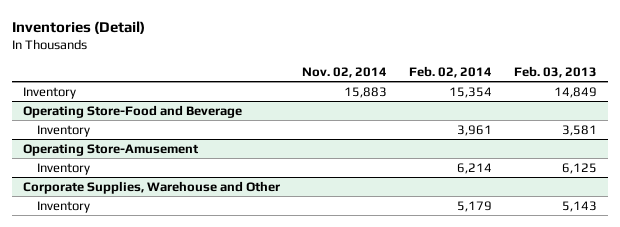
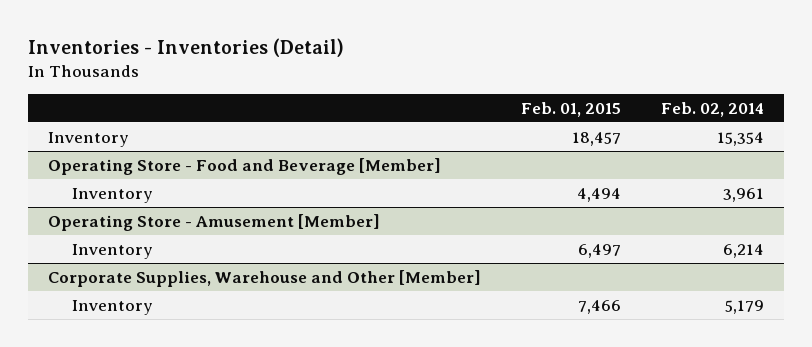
[11,20,145,34] Inventories (Detail) -> [28,38,345,58] Inventories - Inventories (Detail)
[301,66,387,78] Nov. 02, 2014 -> none
[514,65,598,78] Feb. 03, 2013 -> none
none -> [520,101,621,117] Feb. 01, 2015
[22,104,242,118] Operating Store-Food and Beverage -> [47,157,441,175] Operating Store - Food and Beverage [Member]
[22,143,199,156] Operating Store-Amusement -> [47,213,380,231] Operating Store - Amusement [Member]
[22,180,280,194] Corporate Supplies, Warehouse and Other -> [47,269,481,287] Corporate Supplies, Warehouse and Other [Member]

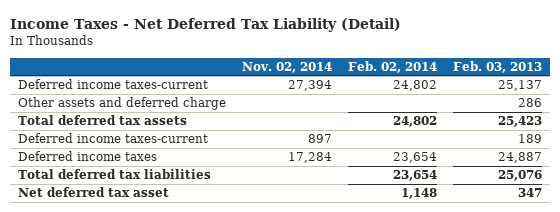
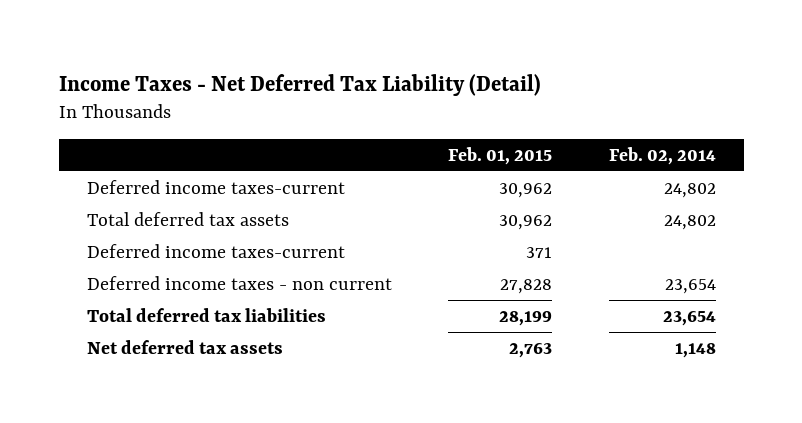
[242,61,333,73] Nov. 02, 2014 -> none
[452,60,542,73] Feb. 03, 2013 -> none
none -> [448,146,553,165] Feb. 01, 2015
[18,97,227,111] Other assets and deferred charge -> none
[18,151,158,162] Deferred income taxes -> [86,275,392,290] Deferred income taxes - non current
[18,187,170,198] Net deferred tax asset -> [86,339,283,354] Net deferred tax assets

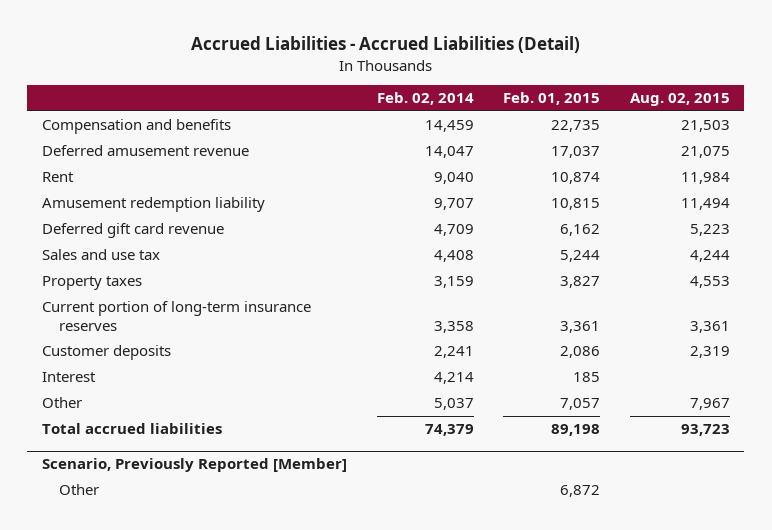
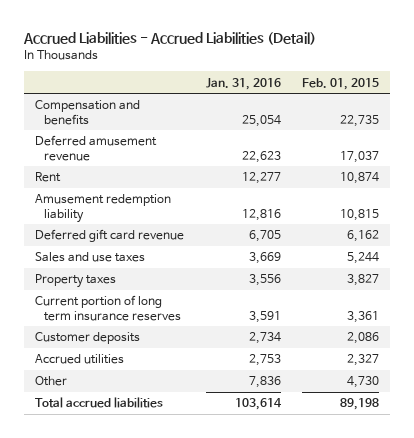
[376,92,474,106] Feb. 02, 2014 -> none
[629,93,730,107] Aug. 02, 2015 -> none
none -> [205,77,281,90] Jan. 31, 2016
[42,249,161,261] Sales and use tax -> [34,252,145,263] Sales and use taxes
[42,301,312,331] Current portion of long-term insurance reserves -> [34,295,182,321] Current portion of long term insurance reserves
[42,372,97,383] Interest -> none
none -> [34,354,124,365] Accrued utilities
[560,398,601,411] 7,057 -> [347,376,380,389] 4,730
[42,458,348,473] Scenario, Previously Reported [Member] -> none
[58,484,99,496] Other -> none

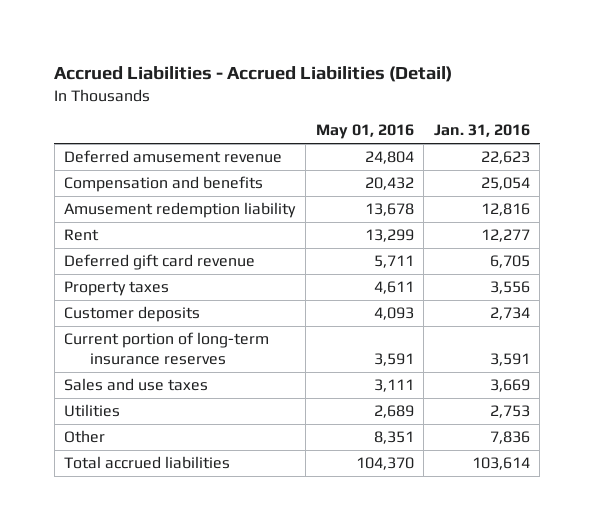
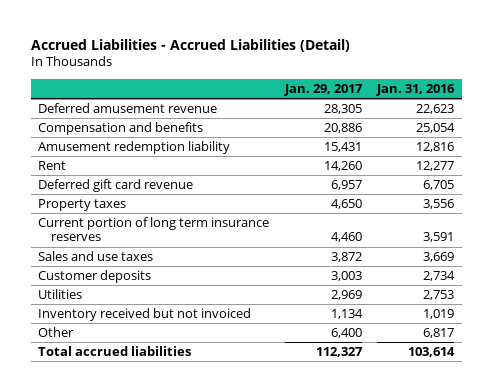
[315,124,414,140] May 01, 2016 -> none
none -> [283,83,363,96] Jan. 29, 2017
[64,332,270,366] Current portion of long-term insurance reserves -> [38,217,270,242] Current portion of long term insurance reserves
[64,306,201,323] Customer deposits -> [38,270,152,284] Customer deposits
none -> [38,308,252,322] Inventory received but not invoiced
[489,431,530,445] 7,836 -> [423,328,455,339] 6,817

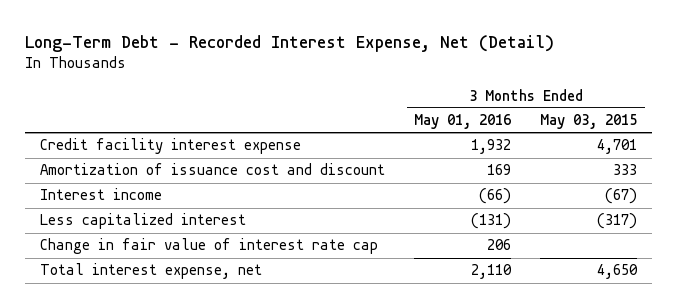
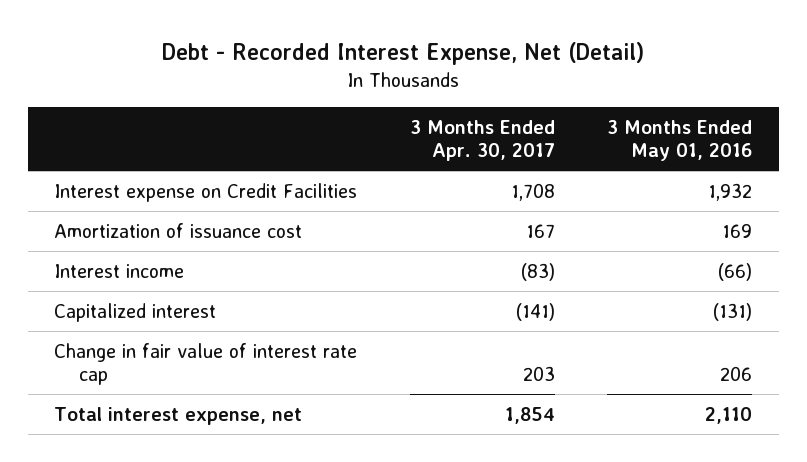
[25,35,555,53] Long-Term Debt - Recorded Interest Expense, Net (Detail) -> [162,41,645,65] Debt - Recorded Interest Expense, Net (Detail)
[540,114,638,130] May 03, 2015 -> none
none -> [409,119,555,162] 3 Months Ended Apr. 30, 2017
[39,138,301,155] Credit facility interest expense -> [54,182,358,202] Interest expense on Credit Facilities
[39,163,385,176] Amortization of issuance cost and discount -> [54,222,303,238] Amortization of issuance cost
[39,213,246,230] Less capitalized interest -> [54,302,217,322] Capitalized interest

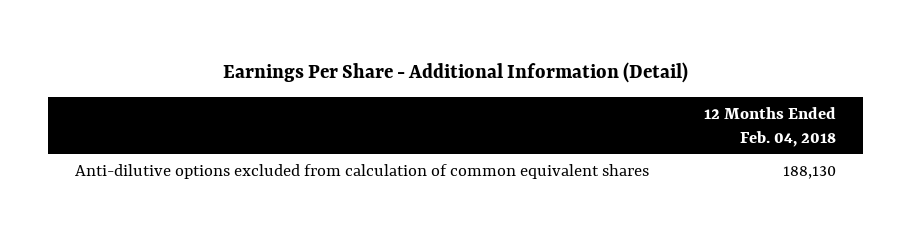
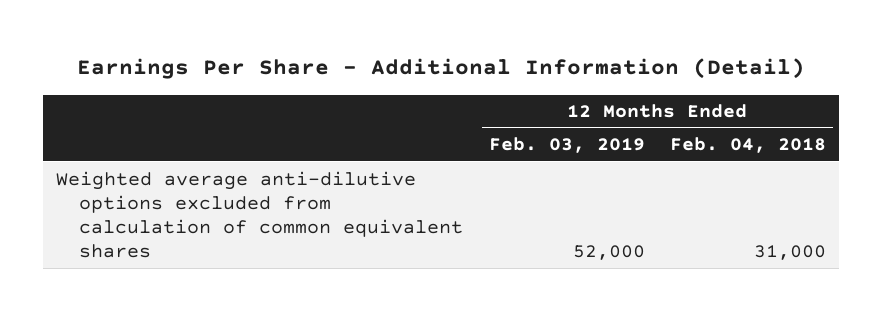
none -> [488,137,645,154] Feb. 03, 2019
[75,164,650,180] Anti-dilutive options excluded from calculation of common equivalent shares -> [55,170,463,258] Weighted average anti-dilutive options excluded from calculation of common equivalent shares
[782,166,836,180] 188,130 -> [754,244,827,260] 31,000

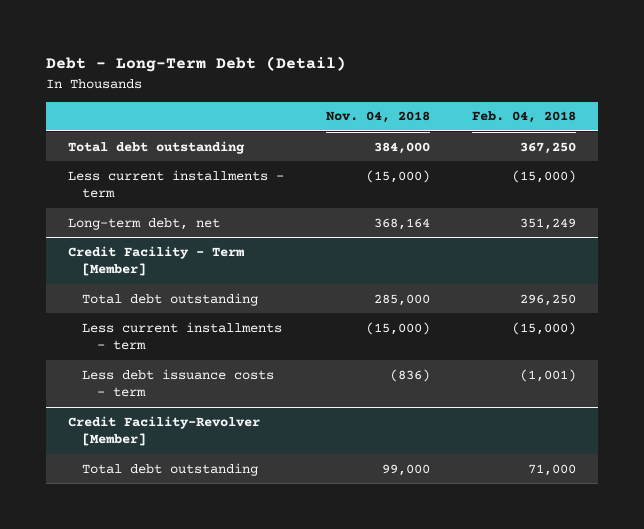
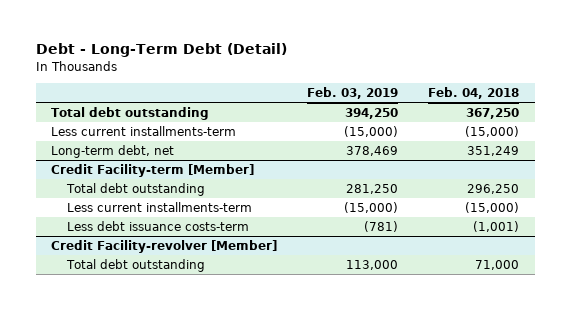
[326,111,431,124] Nov. 04, 2018 -> none
none -> [307,87,399,100] Feb. 03, 2019
[67,169,284,199] Less current installments - term -> [50,126,236,137] Less current installments-term
[67,245,244,277] Credit Facility - Term [Member] -> [50,164,254,178] Credit Facility-term [Member]
[82,321,283,351] Less current installments - term -> [67,202,253,213] Less current installments-term
[82,368,275,398] Less debt issuance costs - term -> [67,221,250,232] Less debt issuance costs-term
[67,415,260,447] Credit Facility-Revolver [Member] -> [50,240,277,254] Credit Facility-revolver [Member]

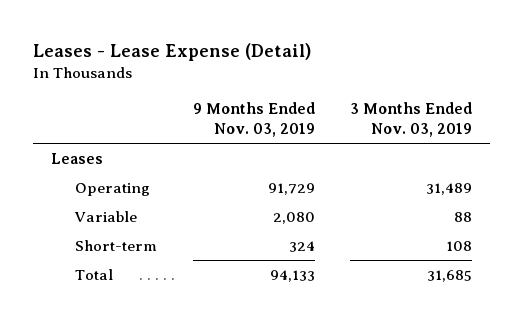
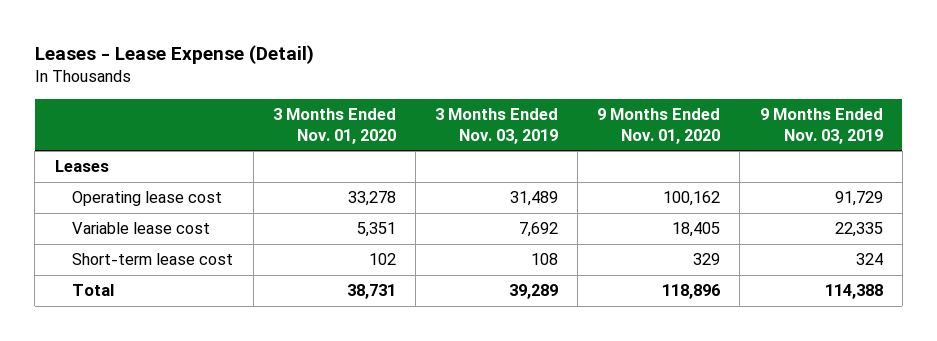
none -> [272,108,396,144] 3 Months Ended Nov. 01, 2020
none -> [597,108,721,144] 9 Months Ended Nov. 01, 2020
[74,183,150,197] Operating -> [72,191,223,207] Operating lease cost
[73,211,137,223] Variable -> [72,222,211,235] Variable lease cost
[272,212,315,225] 2,080 -> [834,222,883,238] 22,335
[454,212,473,223] 88 -> [518,222,558,238] 7,692
[74,240,157,252] Short-term -> [72,253,234,266] Short-term lease cost
[269,270,315,283] 94,133 -> [824,284,883,300] 114,388
[427,270,473,283] 31,685 -> [508,284,558,300] 39,289

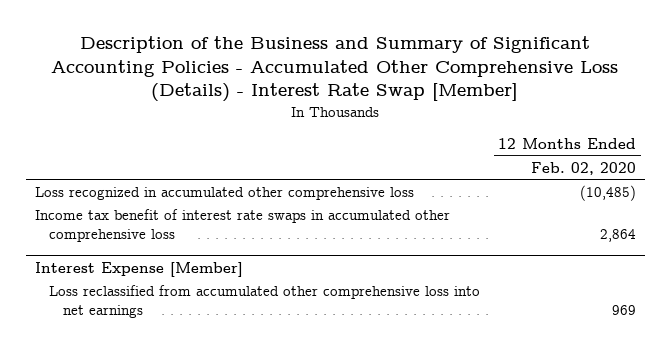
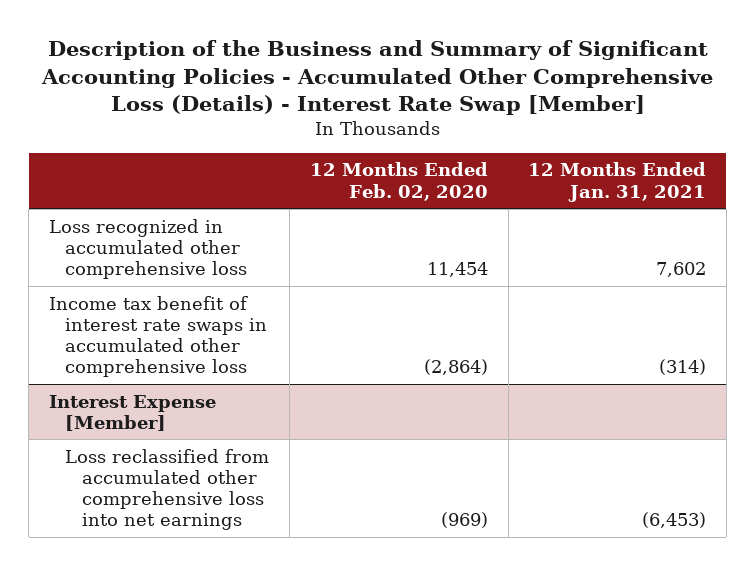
none -> [528,162,707,202] 12 Months Ended Jan. 31, 2021
[580,184,637,201] (10,485) -> [426,262,488,278] 11,454
[600,229,637,243] 2,864 -> [423,359,488,376] (2,864)
[612,305,637,316] 969 -> [440,512,488,529] (969)

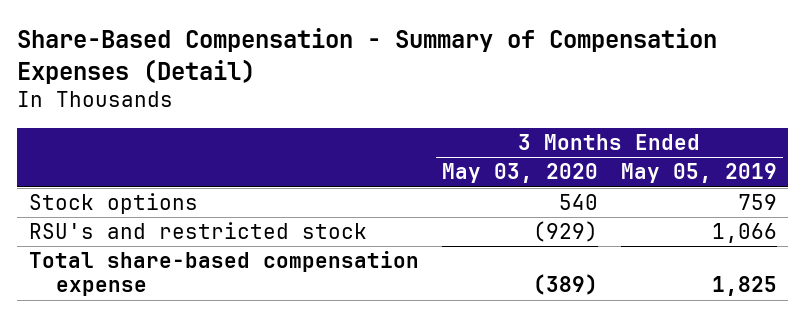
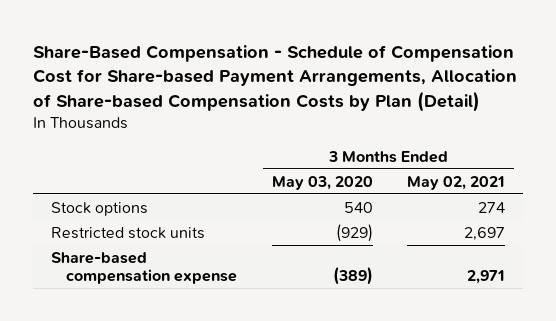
[16,28,717,84] Share-Based Compensation - Summary of Compensation Expenses (Detail) -> [33,44,518,112] Share-Based Compensation - Schedule of Compensation Cost for Share-based Payment Arrangements, Allocation of Share-based Compensation Costs by Plan (Detail)
[620,163,777,184] May 05, 2019 -> none
none -> [407,175,506,190] May 02, 2021
[28,222,367,240] RSU's and restricted stock -> [50,226,205,239] Restricted stock units
[28,251,419,297] Total share-based compensation expense -> [50,251,238,285] Share-based compensation expense

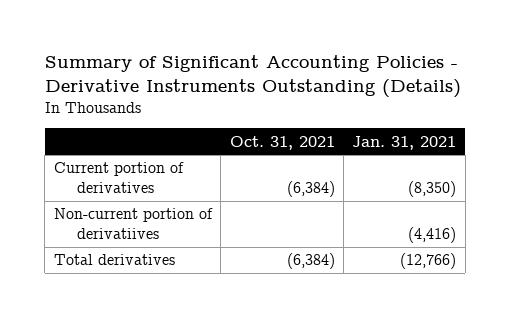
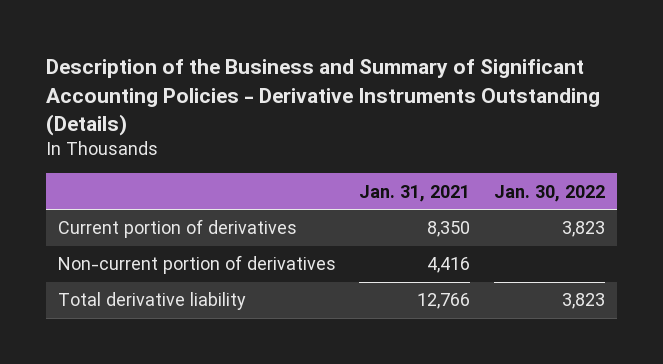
[44,55,461,99] Summary of Significant Accounting Policies - Derivative Instruments Outstanding (Details) -> [46,59,601,136] Description of the Business and Summary of Significant Accounting Policies - Derivative Instruments Outstanding (Details)
[229,135,335,150] Oct. 31, 2021 -> none
none -> [493,184,605,202] Jan. 30, 2022
[408,180,457,197] (8,350) -> [427,221,471,238] 8,350
[53,208,213,239] Non-current portion of derivatiives -> [58,255,337,275] Non-current portion of derivatives
[408,226,457,243] (4,416) -> [427,257,471,274] 4,416
[53,254,175,266] Total derivatives -> [58,292,247,311] Total derivative liability
[400,253,457,270] (12,766) -> [417,293,471,310] 12,766

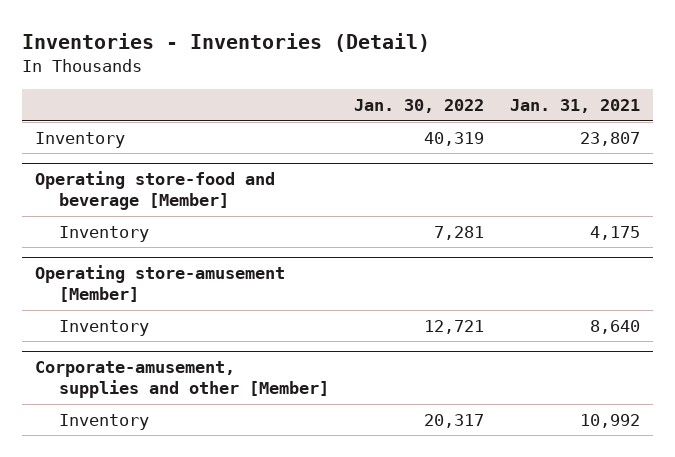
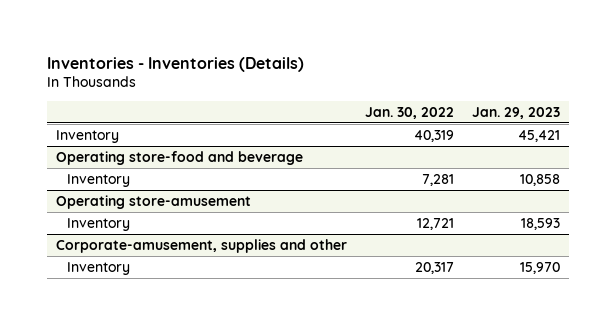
[22,32,431,52] Inventories - Inventories (Detail) -> [47,56,305,72] Inventories - Inventories (Details)
[509,99,640,114] Jan. 31, 2021 -> none
none -> [472,106,561,119] Jan. 29, 2023
[34,171,275,211] Operating store-food and beverage [Member] -> [56,150,304,165] Operating store-food and beverage
[34,265,285,303] Operating store-amusement [Member] -> [56,194,252,209] Operating store-amusement
[34,361,330,399] Corporate-amusement, supplies and other [Member] -> [56,238,348,253] Corporate-amusement, supplies and other

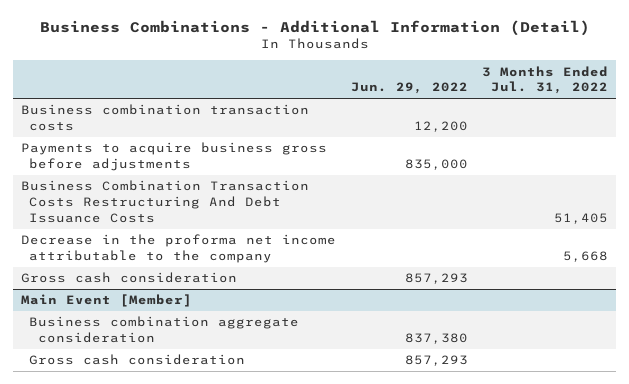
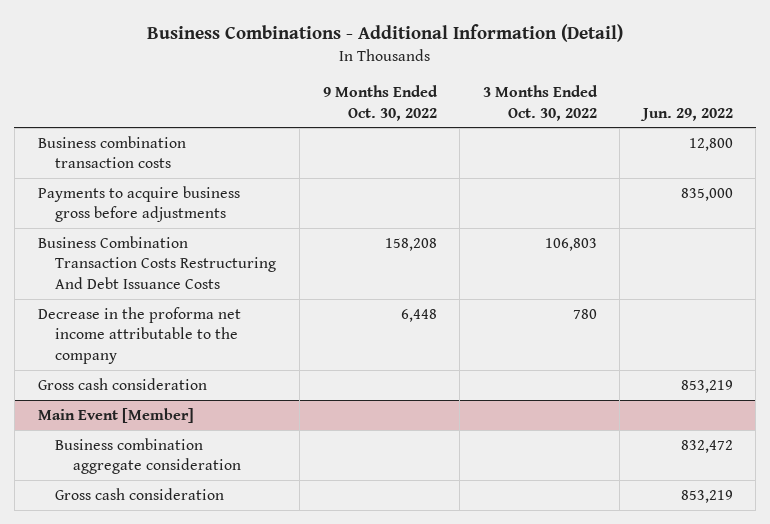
[482,65,609,95] 3 Months Ended Jul. 31, 2022 -> none
none -> [322,85,438,121] 9 Months Ended Oct. 30, 2022
none -> [482,85,598,121] 3 Months Ended Oct. 30, 2022
[413,121,468,133] 12,200 -> [688,137,733,151] 12,800
[404,273,468,285] 857,293 -> [680,379,733,393] 853,219
[404,333,468,345] 837,380 -> [680,439,733,453] 832,472
[404,355,468,367] 857,293 -> [680,489,733,503] 853,219

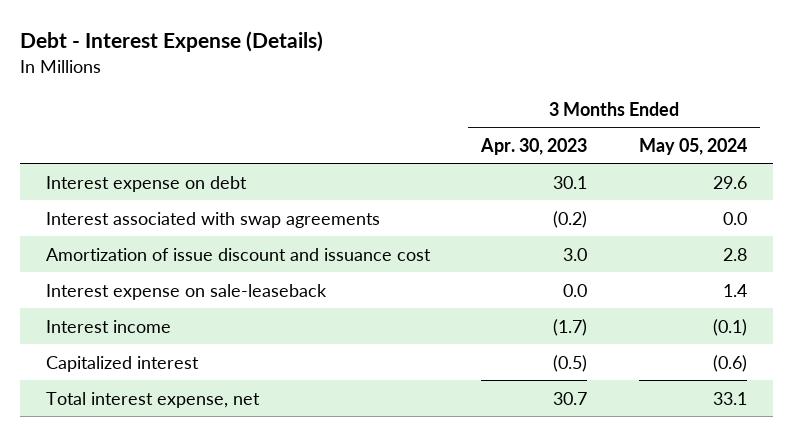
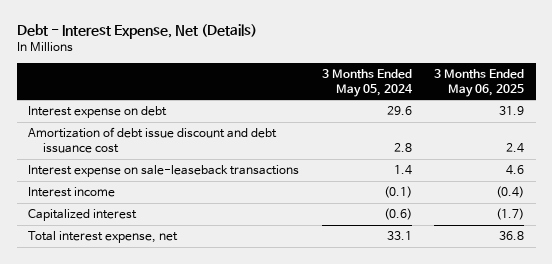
[19,31,323,53] Debt - Interest Expense (Details) -> [16,24,257,40] Debt - Interest Expense, Net (Details)
[480,137,588,155] Apr. 30, 2023 -> none
none -> [434,68,525,97] 3 Months Ended May 06, 2025
[45,211,380,228] Interest associated with swap agreements -> none
[45,247,431,261] Amortization of issue discount and issuance cost -> [28,127,278,154] Amortization of debt issue discount and debt issuance cost
[45,283,327,300] Interest expense on sale-leaseback -> [28,165,300,178] Interest expense on sale-leaseback transactions

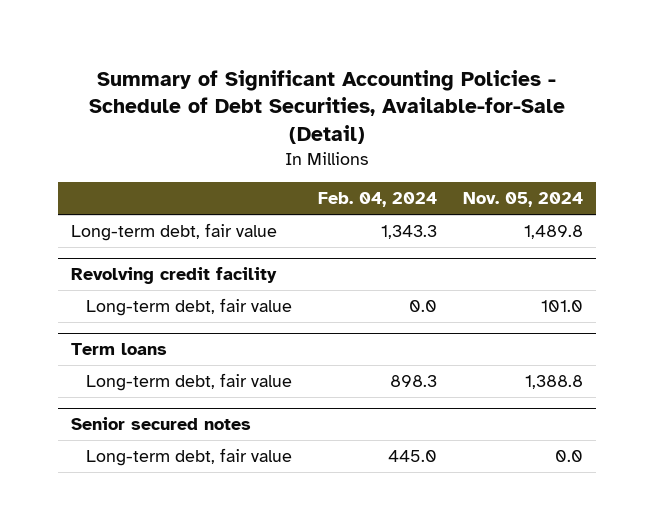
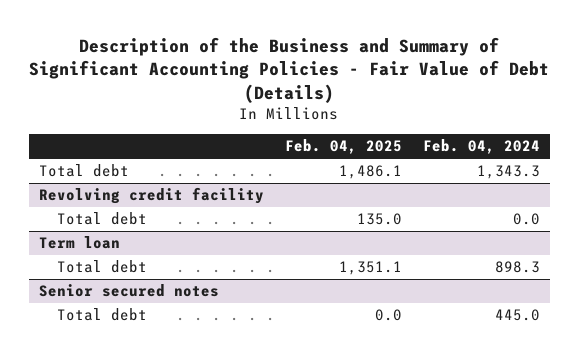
[89,69,566,144] Summary of Significant Accounting Policies - Schedule of Debt Securities, Available-for-Sale (Detail) -> [29,37,550,103] Description of the Business and Summary of Significant Accounting Policies - Fair Value of Debt (Details)
[463,192,584,208] Nov. 05, 2024 -> none
none -> [284,139,402,155] Feb. 04, 2025
[71,223,278,242] Long-term debt, fair value -> [39,164,130,178] Total debt
[85,298,292,317] Long-term debt, fair value -> [57,212,148,226] Total debt
[71,343,168,356] Term loans -> [39,236,121,250] Term loan
[85,373,292,392] Long-term debt, fair value -> [57,260,148,274] Total debt
[85,448,292,467] Long-term debt, fair value -> [57,308,148,322] Total debt

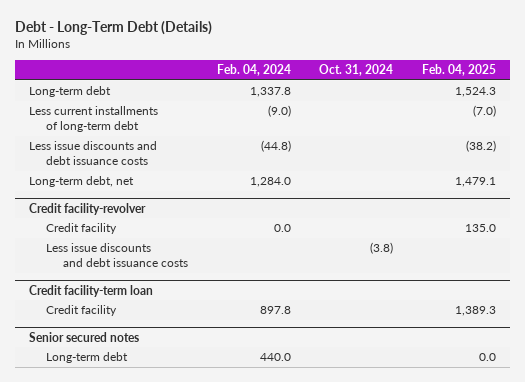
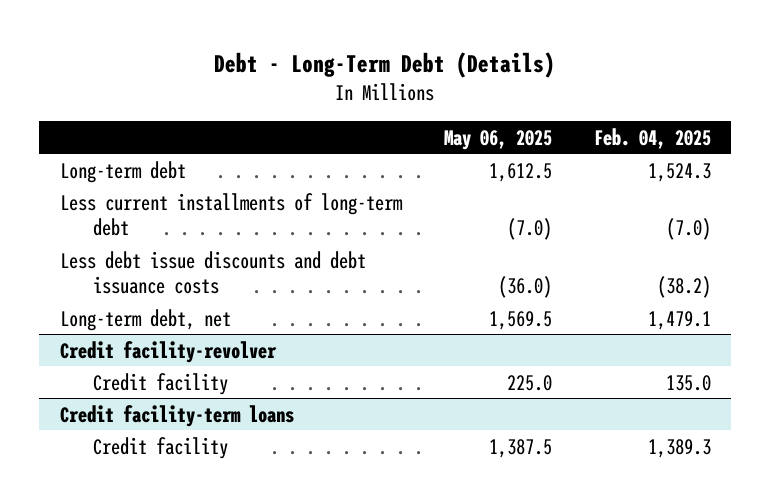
[216,63,291,76] Feb. 04, 2024 -> none
[319,63,394,76] Oct. 31, 2024 -> none
none -> [443,129,552,150] May 06, 2025
[28,141,157,166] Less issue discounts and debt issuance costs -> [59,250,366,295] Less debt issue discounts and debt issuance costs
[45,243,188,268] Less issue discounts and debt issuance costs -> none
[28,284,153,297] Credit facility-term loan -> [59,404,294,427] Credit facility-term loans
[28,331,139,342] Senior secured notes -> none
[45,352,128,364] Long-term debt -> none

